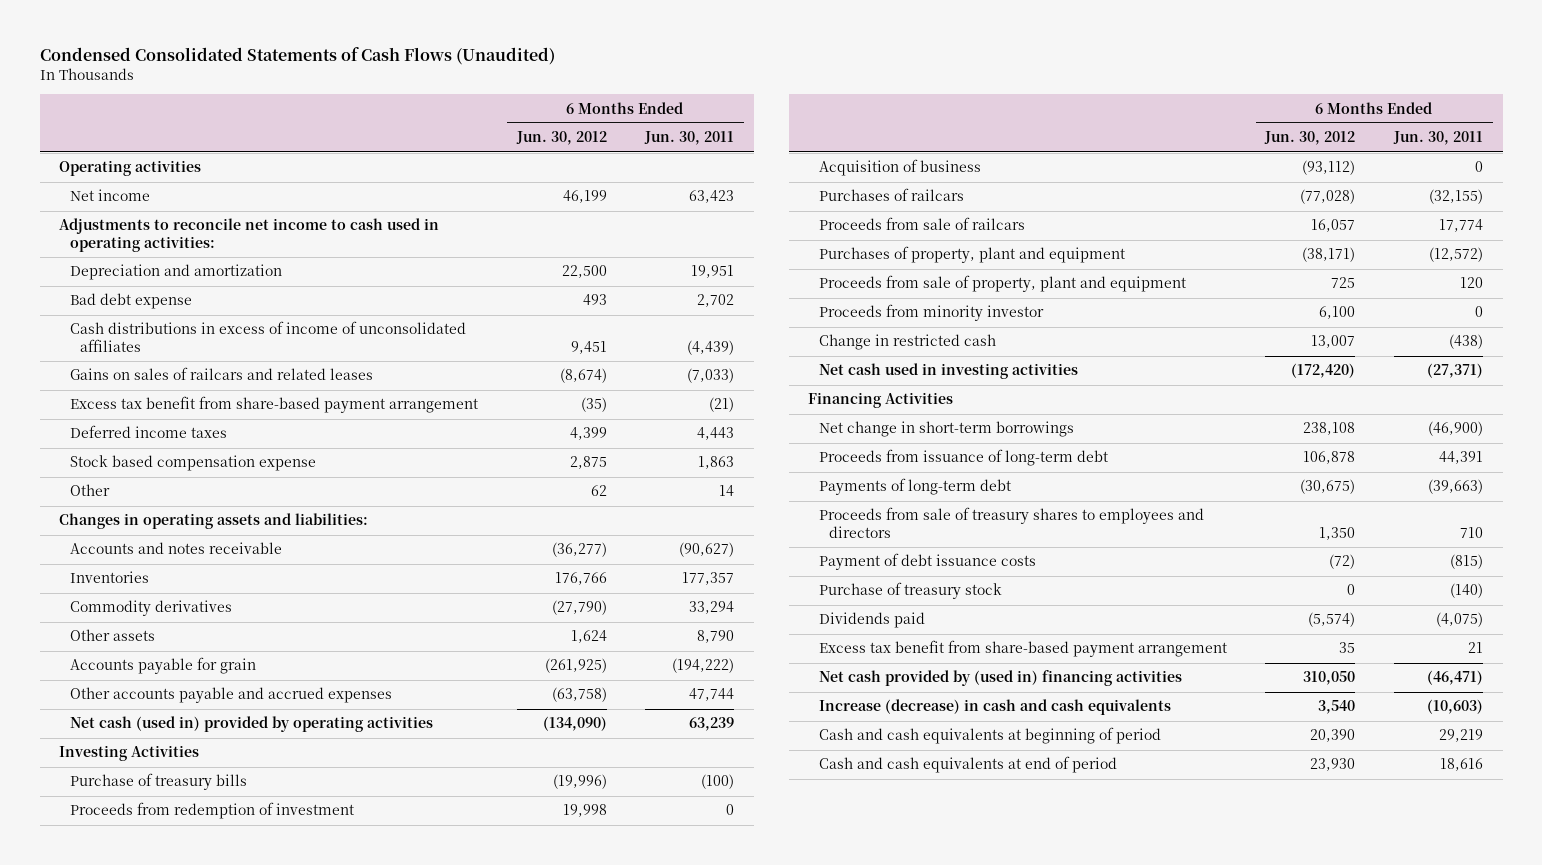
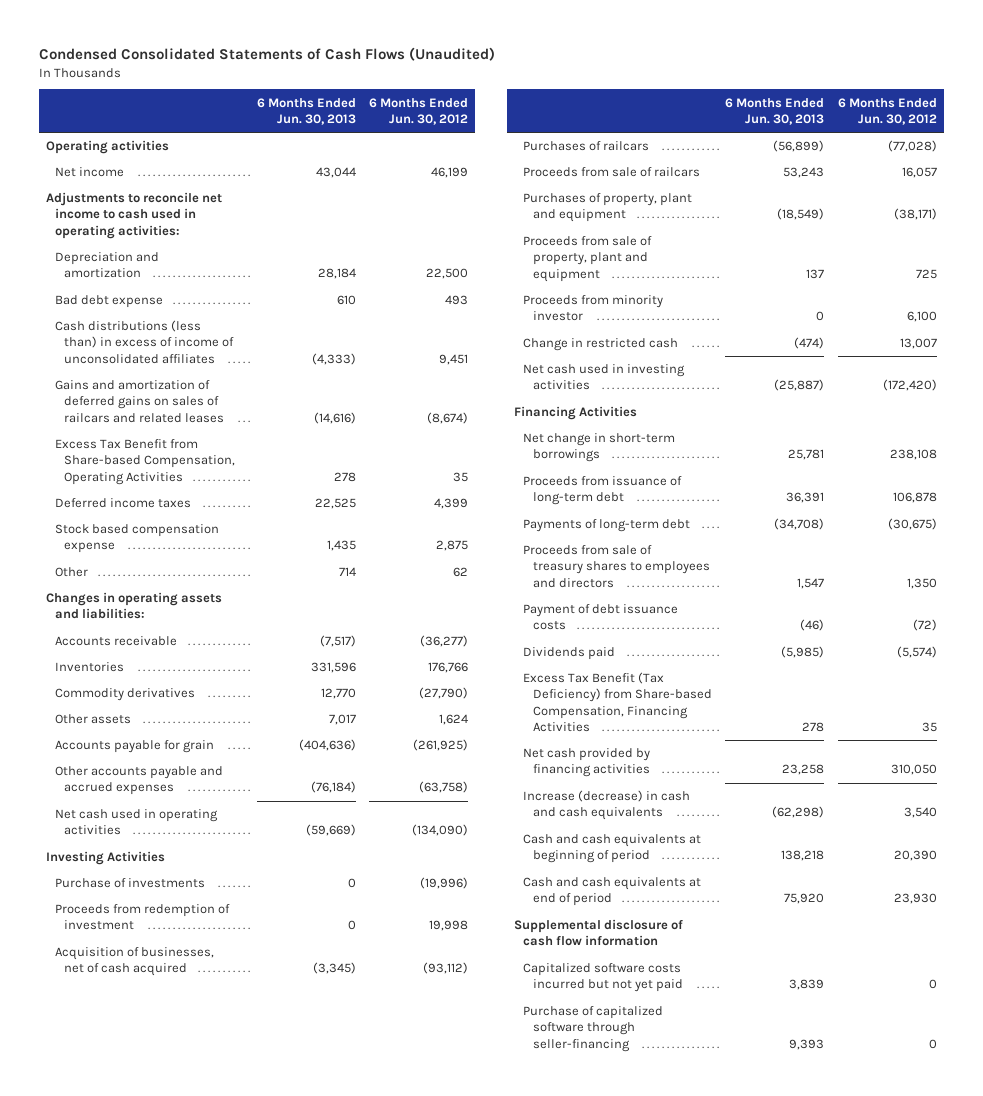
[644,131,735,146] Jun. 30, 2011 -> none
none -> [256,97,356,125] 6 Months Ended Jun. 30, 2013
[69,321,466,352] Cash distributions in excess of income of unconsolidated affiliates -> [55,320,235,364] Cash distributions (less than) in excess of income of unconsolidated affiliates
[69,367,373,381] Gains on sales of railcars and related leases -> [55,380,225,423] Gains and amortization of deferred gains on sales of railcars and related leases
[69,396,478,414] Excess tax benefit from share-based payment arrangement -> [55,439,236,485] Excess Tax Benefit from Share-based Compensation, Operating Activities
[580,397,607,413] (35) -> [453,471,469,482] 35
[69,542,282,555] Accounts and notes receivable -> [55,636,178,647] Accounts receivable
[69,716,433,733] Net cash (used in) provided by operating activities -> [55,809,219,836] Net cash used in operating activities
[69,773,247,791] Purchase of treasury bills -> [55,878,206,889] Purchase of investments
[818,159,981,177] Acquisition of business -> [55,947,215,977] Acquisition of businesses, net of cash acquired
[818,582,1002,600] Purchase of treasury stock -> none
[818,640,1227,658] Excess tax benefit from share-based payment arrangement -> [523,672,712,732] Excess Tax Benefit (Tax Deficiency) from Share-based Compensation, Financing Activities
[818,670,1182,687] Net cash provided by (used in) financing activities -> [523,748,651,778] Net cash provided by financing activities
none -> [514,919,684,947] Supplemental disclosure of cash flow information
none -> [523,963,683,993] Capitalized software costs incurred but not yet paid
none -> [523,1006,664,1052] Purchase of capitalized software through seller-financing

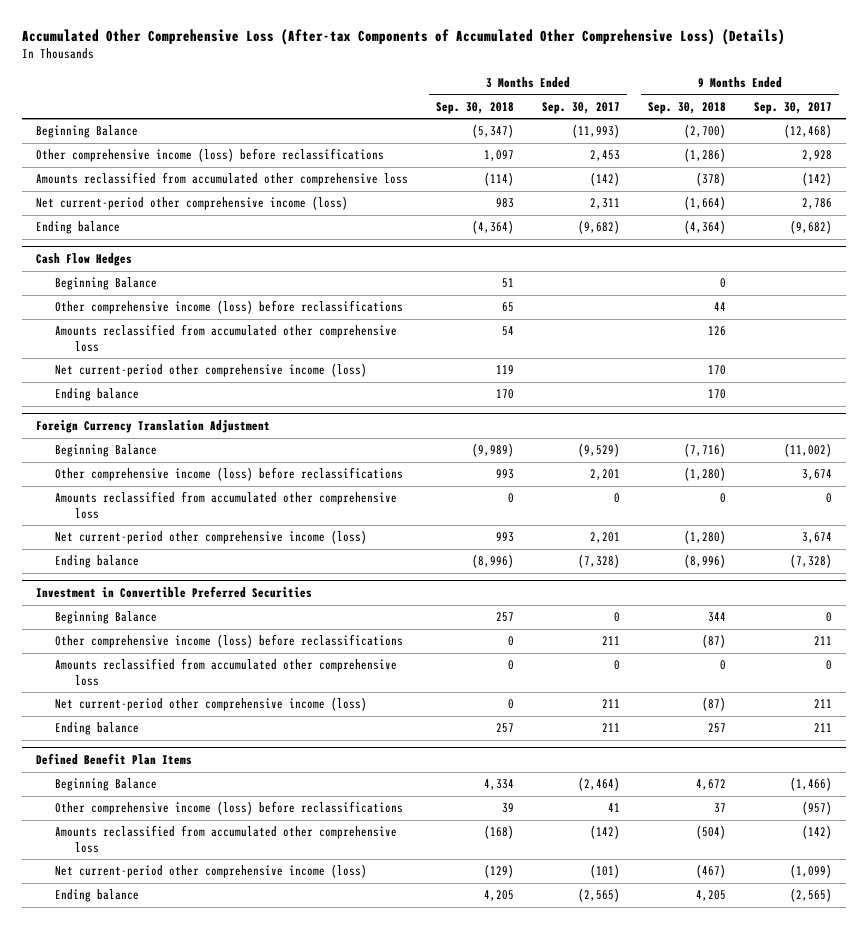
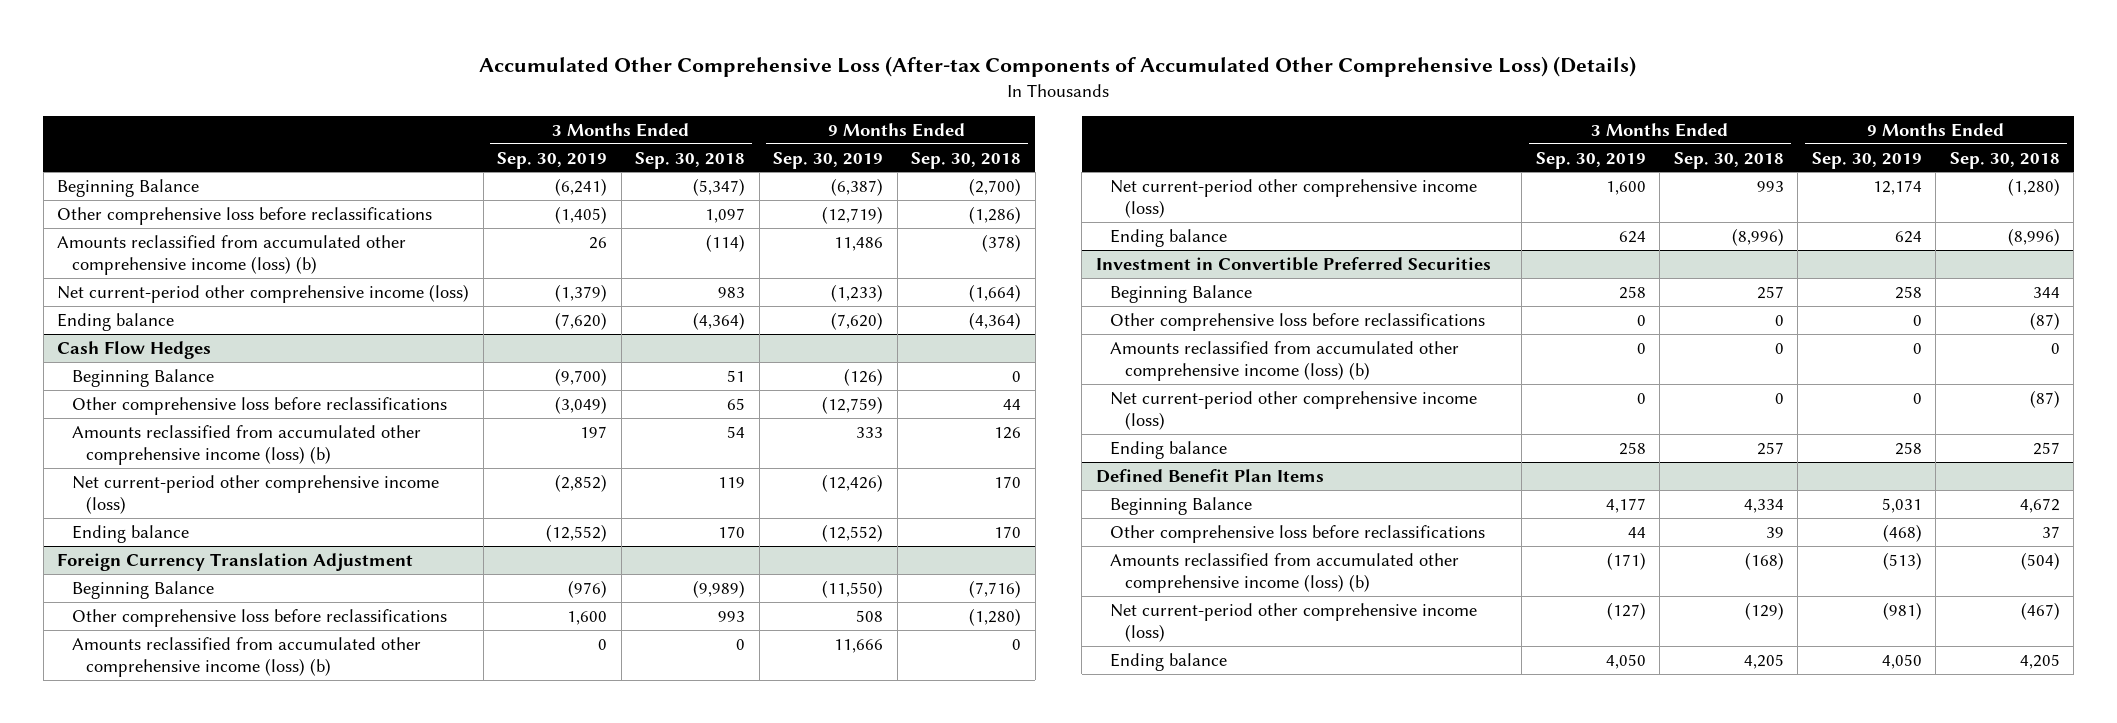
[541,101,620,114] Sep. 30, 2017 -> none
[753,101,832,114] Sep. 30, 2017 -> none
none -> [497,151,608,169] Sep. 30, 2019
none -> [773,151,884,169] Sep. 30, 2019
[35,148,384,163] Other comprehensive income (loss) before reclassifications -> [57,206,433,225] Other comprehensive loss before reclassifications
[35,172,408,187] Amounts reclassified from accumulated other comprehensive loss -> [57,234,407,276] Amounts reclassified from accumulated other comprehensive income (loss) (b)
[55,300,404,315] Other comprehensive income (loss) before reclassifications -> [71,396,447,415] Other comprehensive loss before reclassifications
[55,324,398,352] Amounts reclassified from accumulated other comprehensive loss -> [71,424,421,466] Amounts reclassified from accumulated other comprehensive income (loss) (b)
[55,467,404,482] Other comprehensive income (loss) before reclassifications -> [71,608,447,627] Other comprehensive loss before reclassifications
[55,491,398,519] Amounts reclassified from accumulated other comprehensive loss -> [71,636,421,678] Amounts reclassified from accumulated other comprehensive income (loss) (b)
[55,634,404,649] Other comprehensive income (loss) before reclassifications -> [1110,312,1486,331] Other comprehensive loss before reclassifications
[55,658,398,686] Amounts reclassified from accumulated other comprehensive loss -> [1110,340,1460,382] Amounts reclassified from accumulated other comprehensive income (loss) (b)
[55,801,404,816] Other comprehensive income (loss) before reclassifications -> [1110,524,1486,543] Other comprehensive loss before reclassifications
[55,825,398,853] Amounts reclassified from accumulated other comprehensive loss -> [1110,552,1460,594] Amounts reclassified from accumulated other comprehensive income (loss) (b)

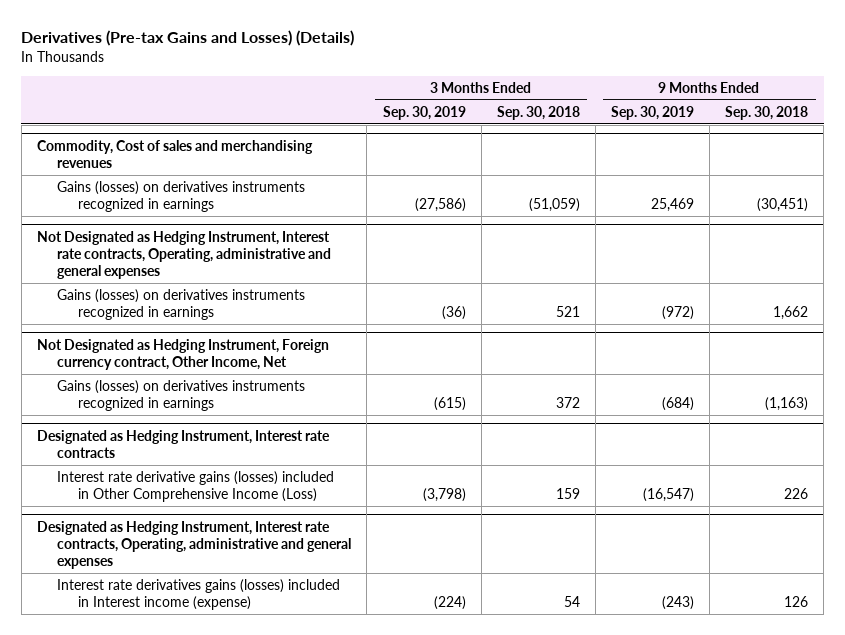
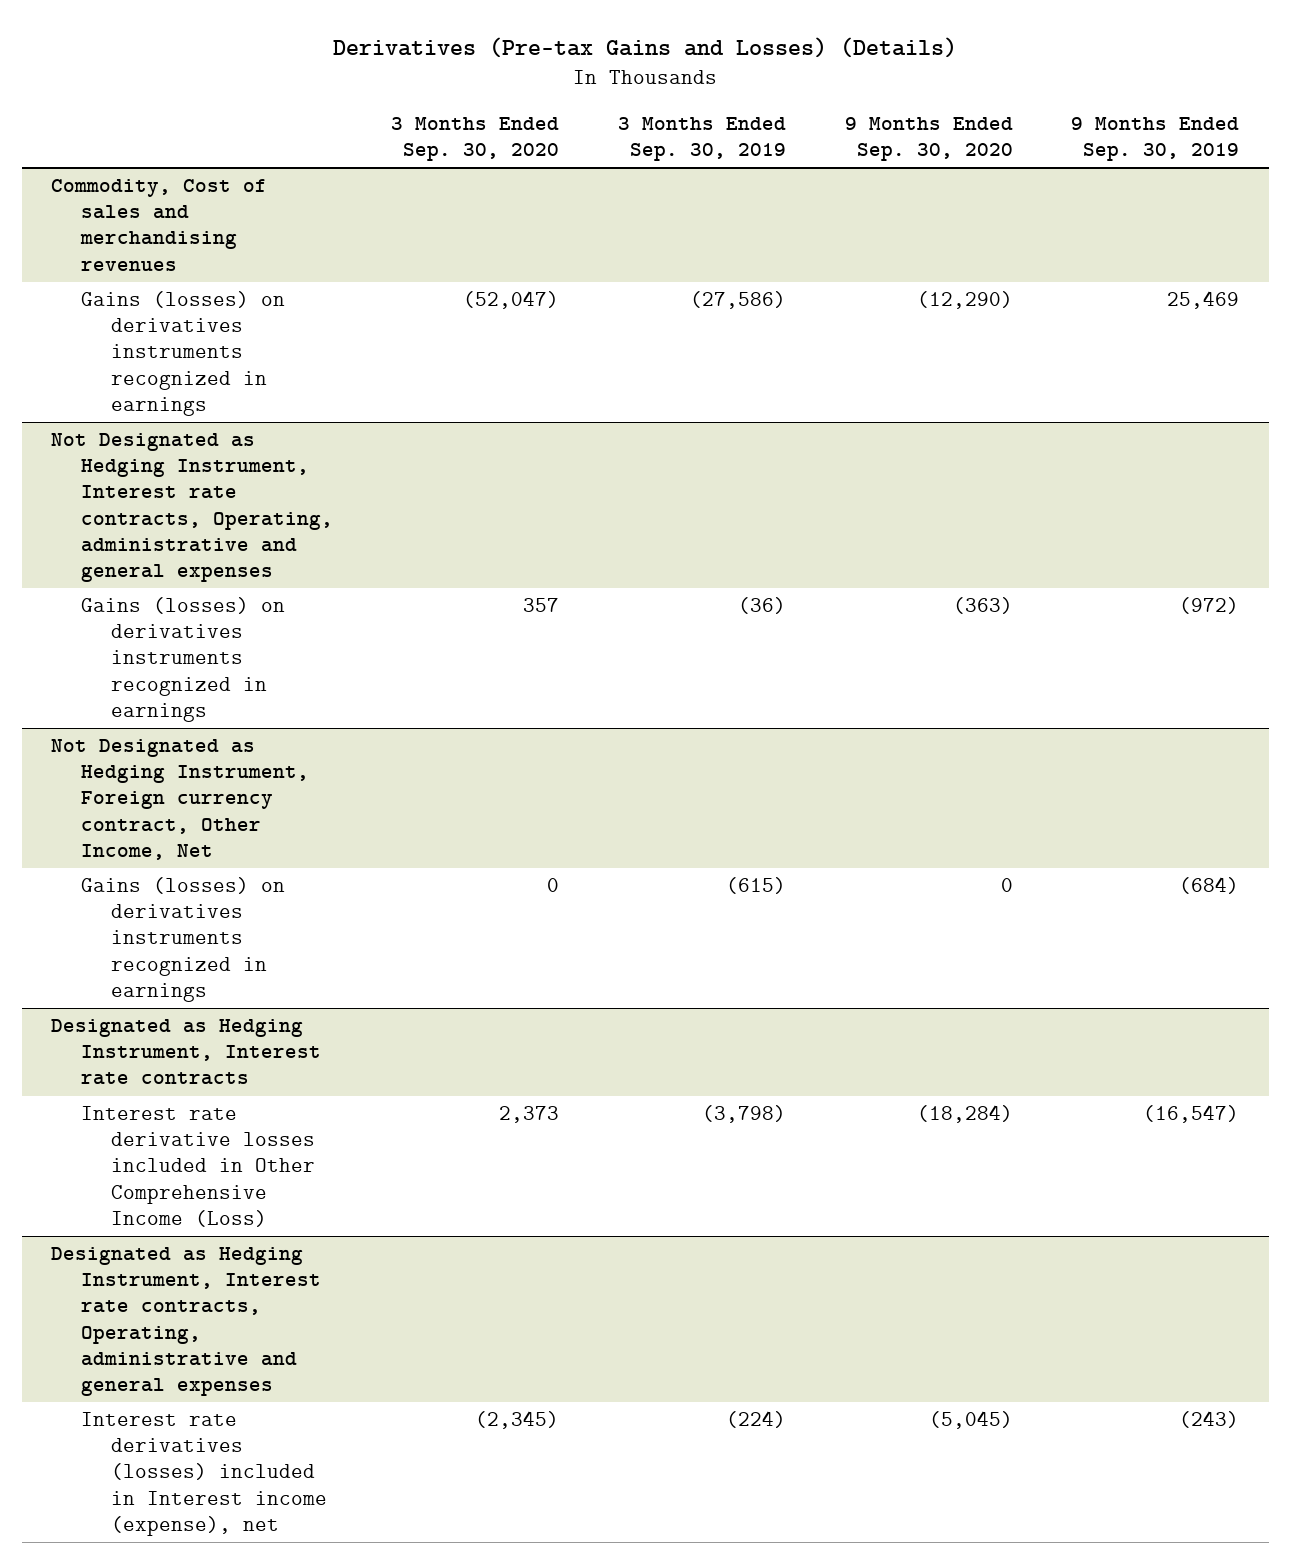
[496,105,580,120] Sep. 30, 2018 -> none
[724,105,808,120] Sep. 30, 2018 -> none
none -> [391,117,560,162] 3 Months Ended Sep. 30, 2020
none -> [844,117,1013,162] 9 Months Ended Sep. 30, 2020
[57,471,335,503] Interest rate derivative gains (losses) included in Other Comprehensive Income (Loss) -> [80,1106,315,1227] Interest rate derivative losses included in Other Comprehensive Income (Loss)
[57,579,341,611] Interest rate derivatives gains (losses) included in Interest income (expense) -> [80,1412,327,1536] Interest rate derivatives (losses) included in Interest income (expense), net

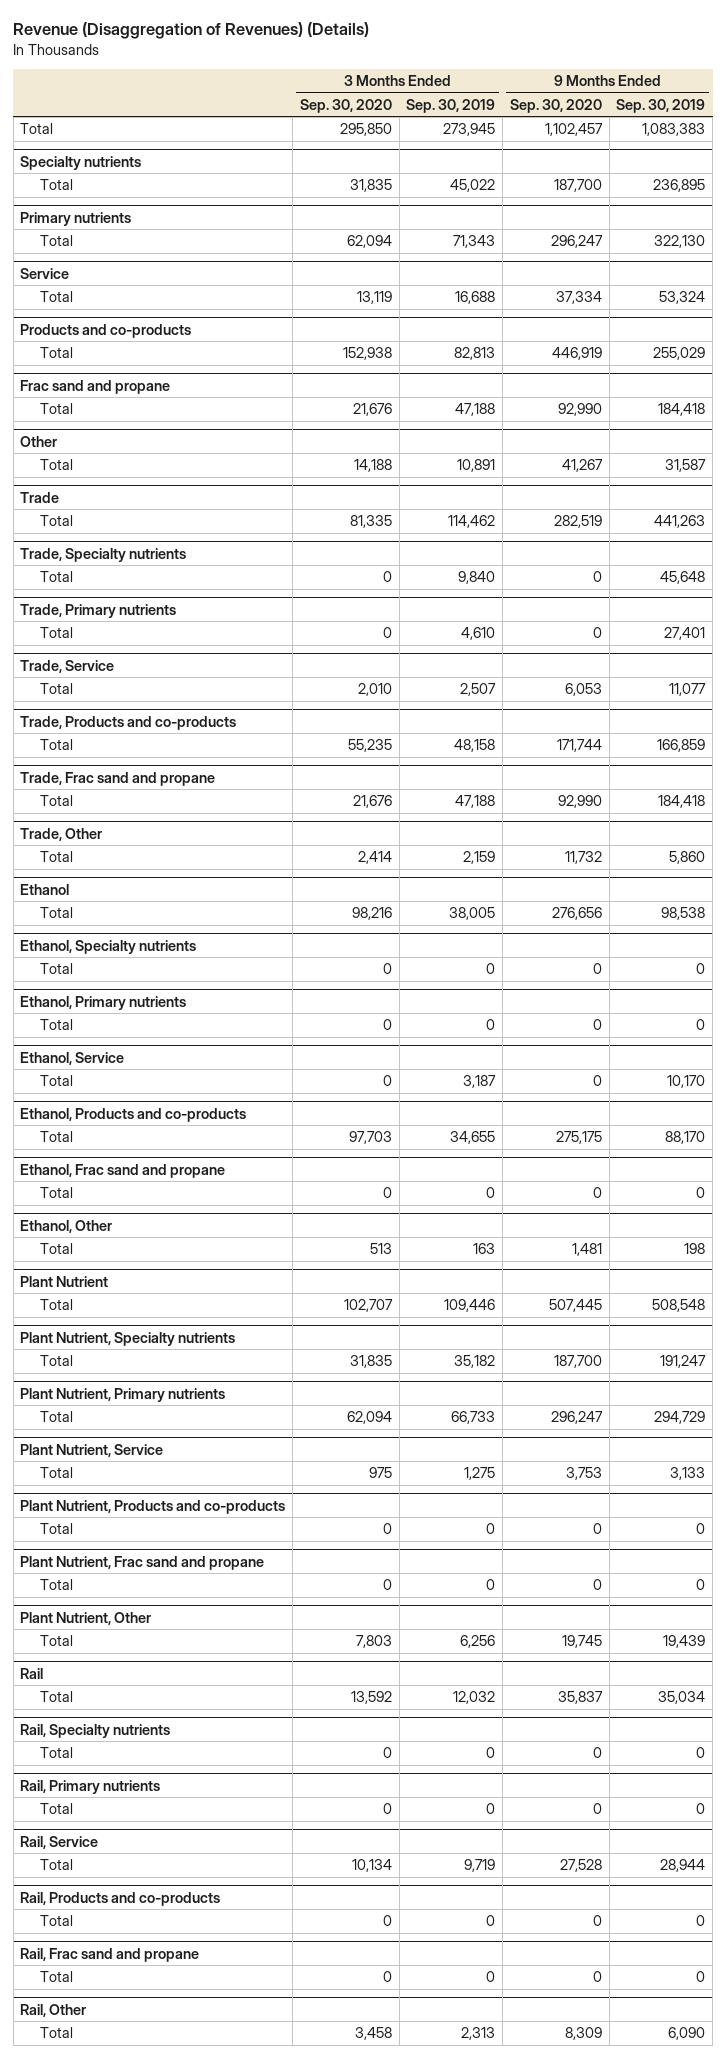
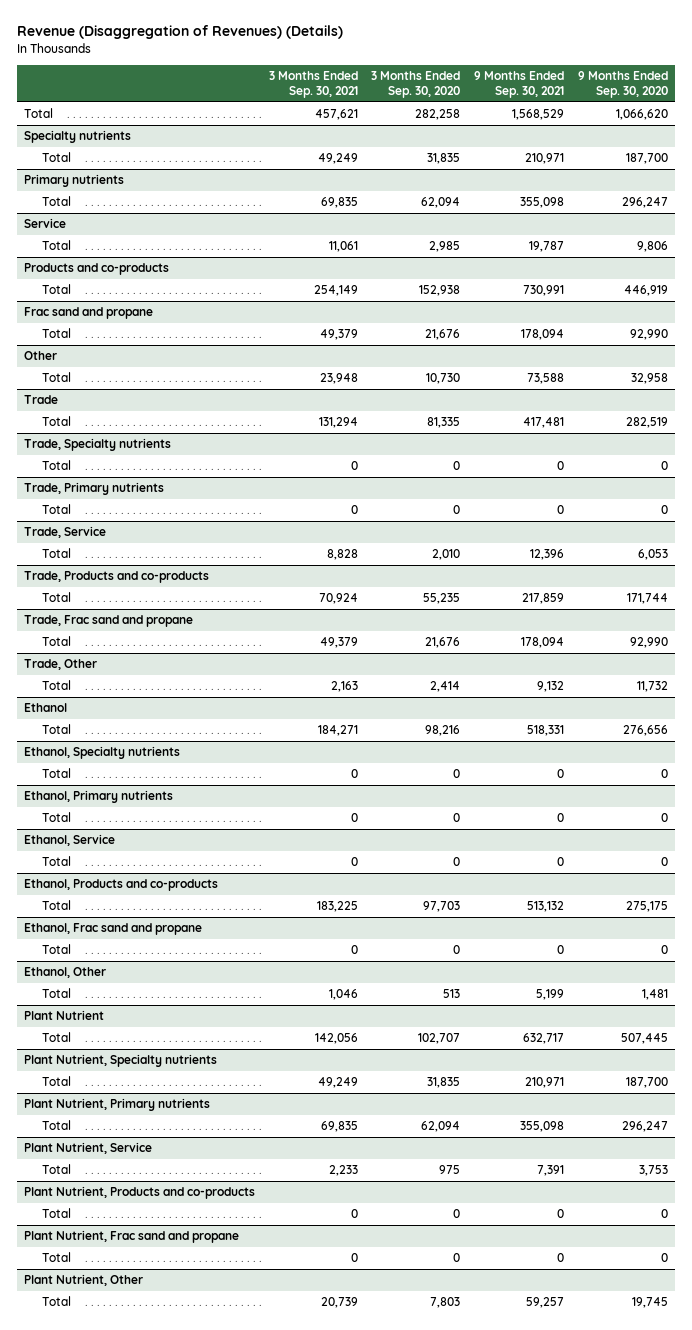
[406,98,496,113] Sep. 30, 2019 -> none
[616,98,706,113] Sep. 30, 2019 -> none
none -> [268,71,358,99] 3 Months Ended Sep. 30, 2021
none -> [474,71,565,99] 9 Months Ended Sep. 30, 2021
[339,123,392,137] 295,850 -> [415,109,461,121] 282,258
[544,123,603,137] 1,102,457 -> [615,109,668,121] 1,066,620
[356,291,392,305] 13,119 -> [429,241,461,253] 2,985
[555,291,602,305] 37,334 -> [636,241,668,253] 9,806
[353,459,392,473] 14,188 -> [426,373,461,385] 10,730
[561,459,603,473] 41,267 -> [630,373,668,385] 32,958
[20,1667,44,1679] Rail -> none
[39,1691,73,1703] Total -> none
[20,1723,171,1738] Rail, Specialty nutrients -> none
[39,1747,73,1759] Total -> none
[20,1779,161,1794] Rail, Primary nutrients -> none
[39,1803,73,1815] Total -> none
[20,1835,99,1849] Rail, Service -> none
[39,1859,73,1871] Total -> none
[20,1891,221,1906] Rail, Products and co-products -> none
[39,1915,73,1927] Total -> none
[20,1947,200,1962] Rail, Frac sand and propane -> none
[39,1971,73,1983] Total -> none
[20,2003,87,2017] Rail, Other -> none
[39,2027,73,2039] Total -> none

